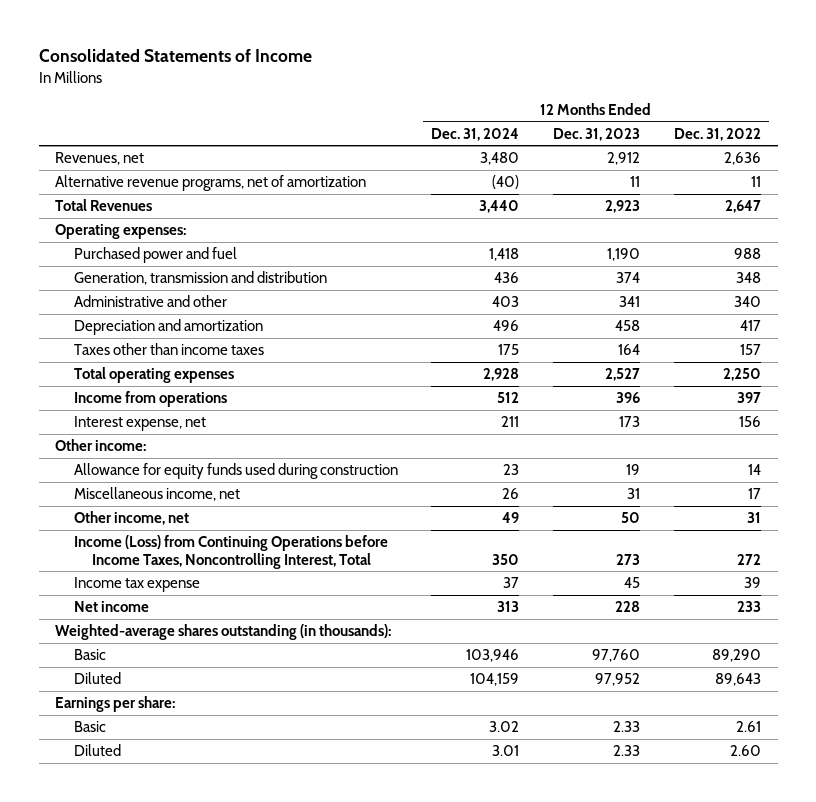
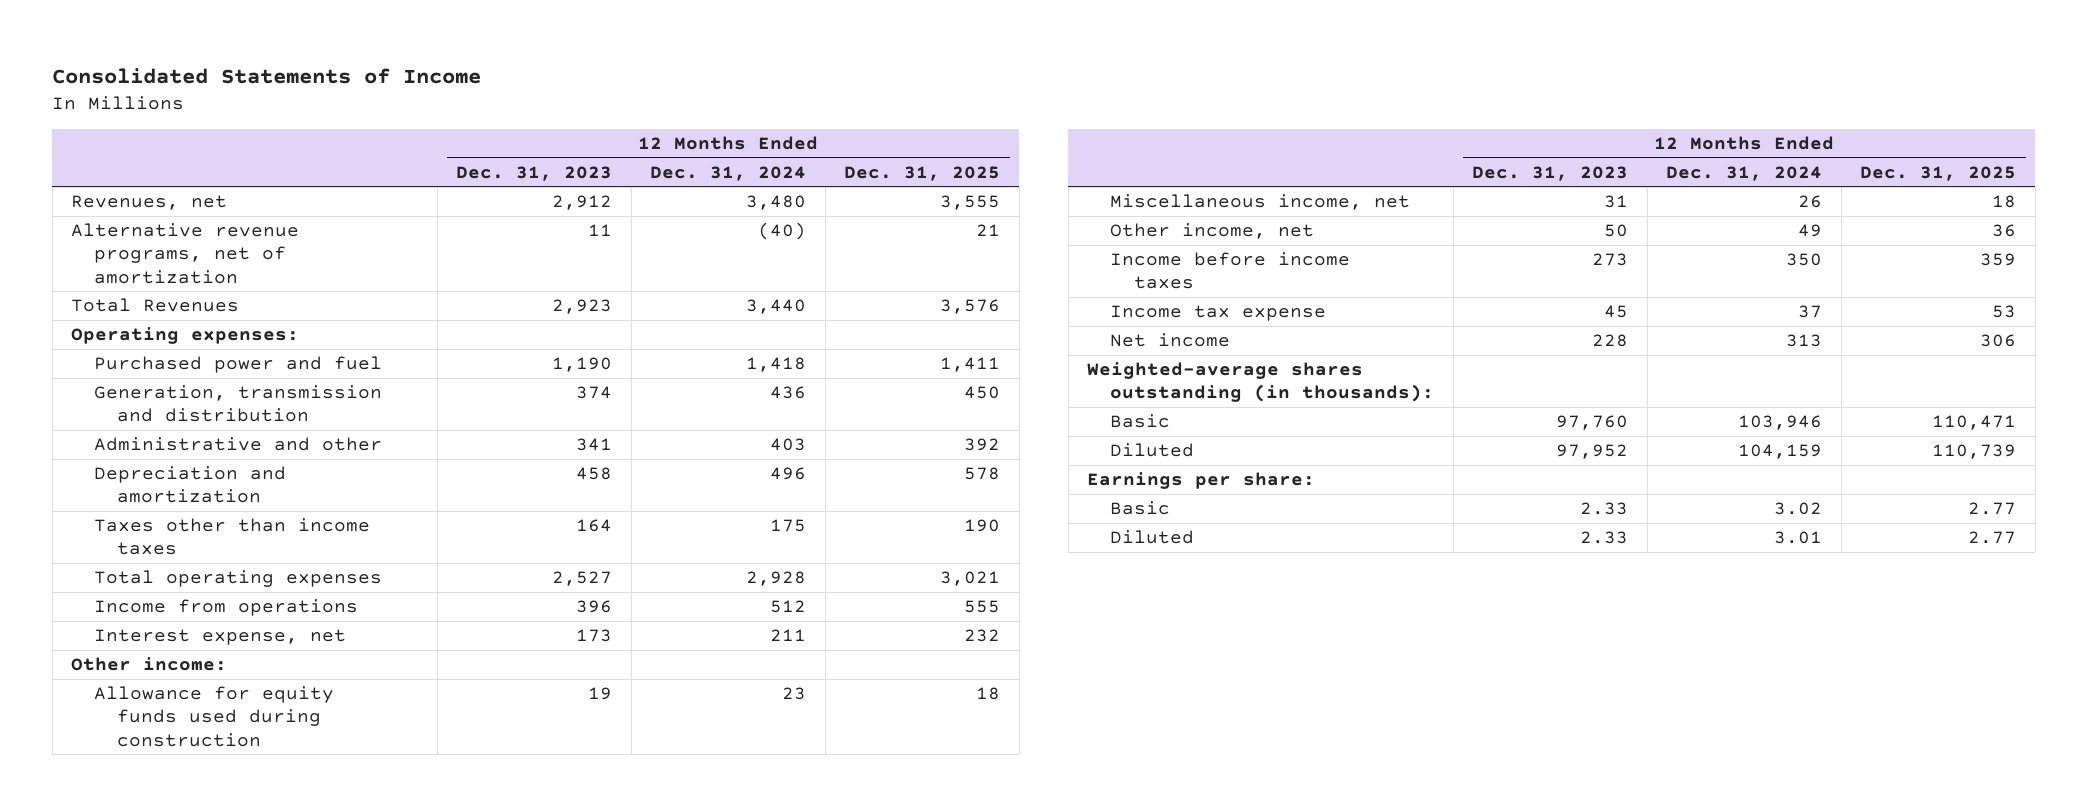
[673,127,761,141] Dec. 31, 2022 -> none
none -> [844,165,1001,181] Dec. 31, 2025
[73,535,388,569] Income (Loss) from Continuing Operations before Income Taxes, Noncontrolling Interest, Total -> [1110,252,1351,290] Income before income taxes

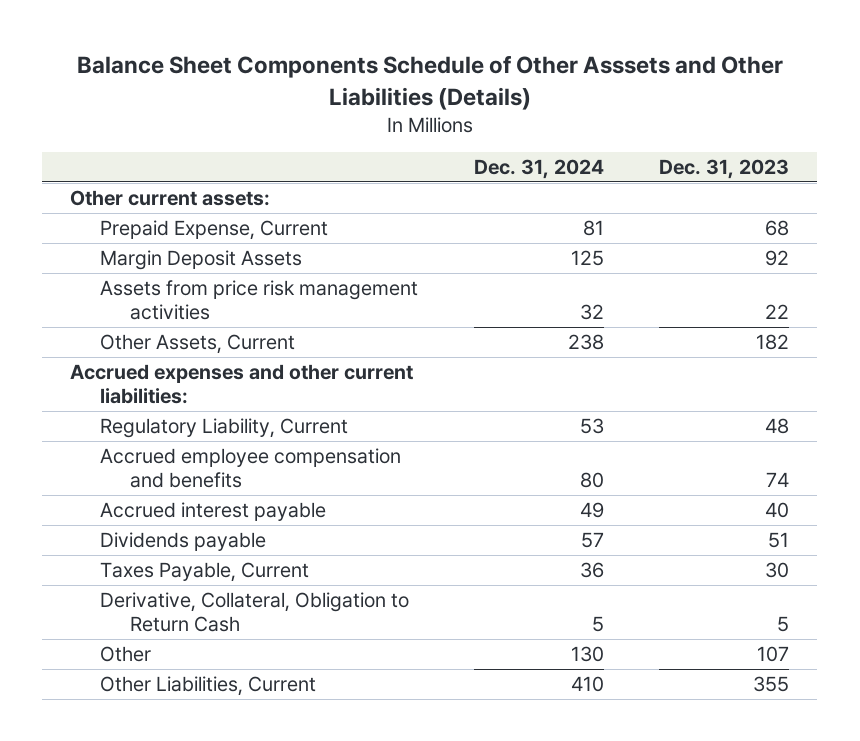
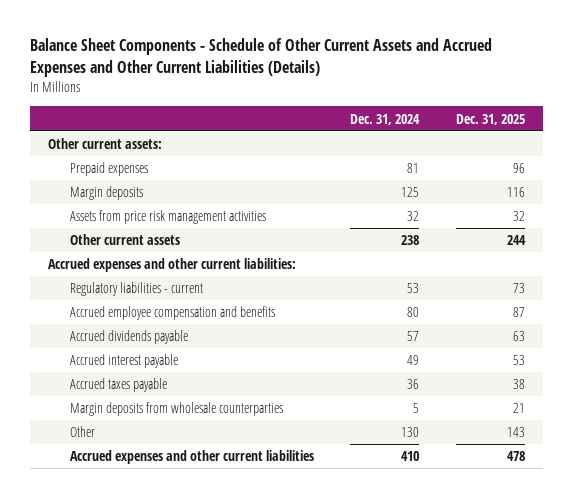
[76,55,783,110] Balance Sheet Components Schedule of Other Asssets and Other Liabilities (Details) -> [29,38,492,78] Balance Sheet Components - Schedule of Other Current Assets and Accrued Expenses and Other Current Liabilities (Details)
[659,158,790,179] Dec. 31, 2023 -> none
none -> [456,113,526,125] Dec. 31, 2025
[100,220,329,241] Prepaid Expense, Current -> [69,162,148,177] Prepaid expenses
[100,250,303,271] Margin Deposit Assets -> [69,186,143,201] Margin deposits
[100,334,296,355] Other Assets, Current -> [69,234,180,246] Other current assets
[100,418,349,439] Regulatory Liability, Current -> [69,282,203,297] Regulatory liabilities - current
none -> [69,330,188,345] Accrued dividends payable
[100,532,267,552] Dividends payable -> none
[100,562,310,583] Taxes Payable, Current -> [69,378,167,393] Accrued taxes payable
[100,592,410,632] Derivative, Collateral, Obligation to Return Cash -> [69,402,283,417] Margin deposits from wholesale counterparties
[100,676,317,697] Other Liabilities, Current -> [69,450,314,465] Accrued expenses and other current liabilities

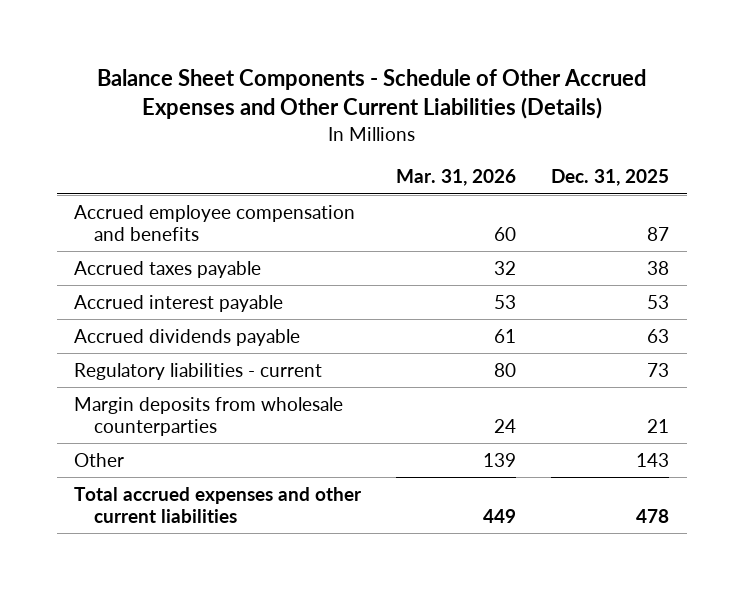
[29,38,492,78] Balance Sheet Components - Schedule of Other Current Assets and Accrued Expenses and Other Current Liabilities (Details) -> [96,69,646,120] Balance Sheet Components - Schedule of Other Accrued Expenses and Other Current Liabilities (Details)
[350,113,421,125] Dec. 31, 2024 -> none
none -> [396,169,517,187] Mar. 31, 2026
[47,138,162,150] Other current assets: -> none
[69,162,148,177] Prepaid expenses -> none
[69,186,143,201] Margin deposits -> none
[69,210,266,225] Assets from price risk management activities -> none
[69,234,180,246] Other current assets -> none
[47,258,296,273] Accrued expenses and other current liabilities: -> none
[69,354,178,369] Accrued interest payable -> [74,294,284,312] Accrued interest payable
[69,330,188,345] Accrued dividends payable -> [74,328,301,346] Accrued dividends payable
[69,282,203,297] Regulatory liabilities - current -> [74,362,323,380] Regulatory liabilities - current
[69,450,314,465] Accrued expenses and other current liabilities -> [74,486,363,523] Total accrued expenses and other current liabilities

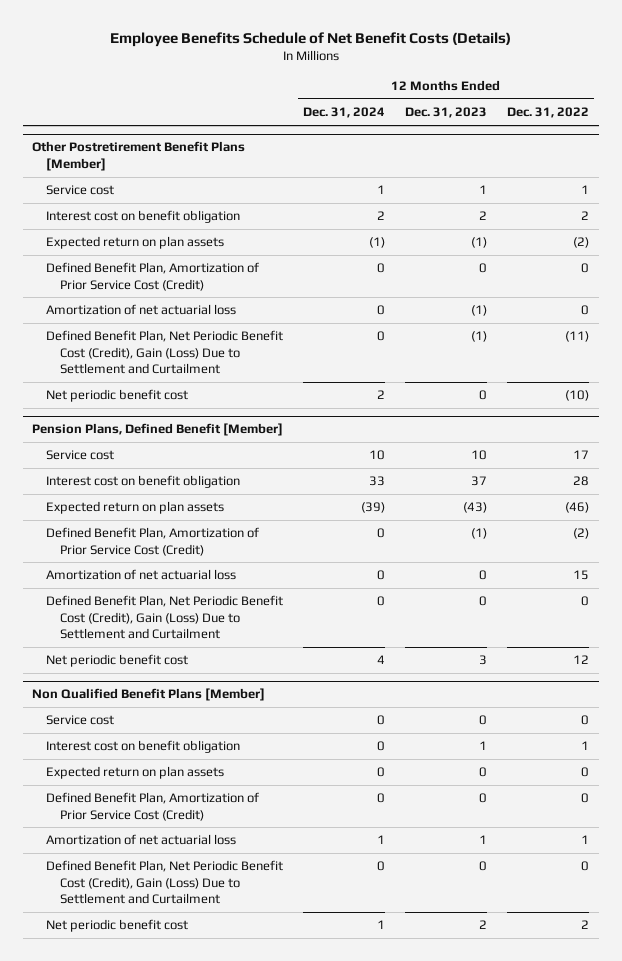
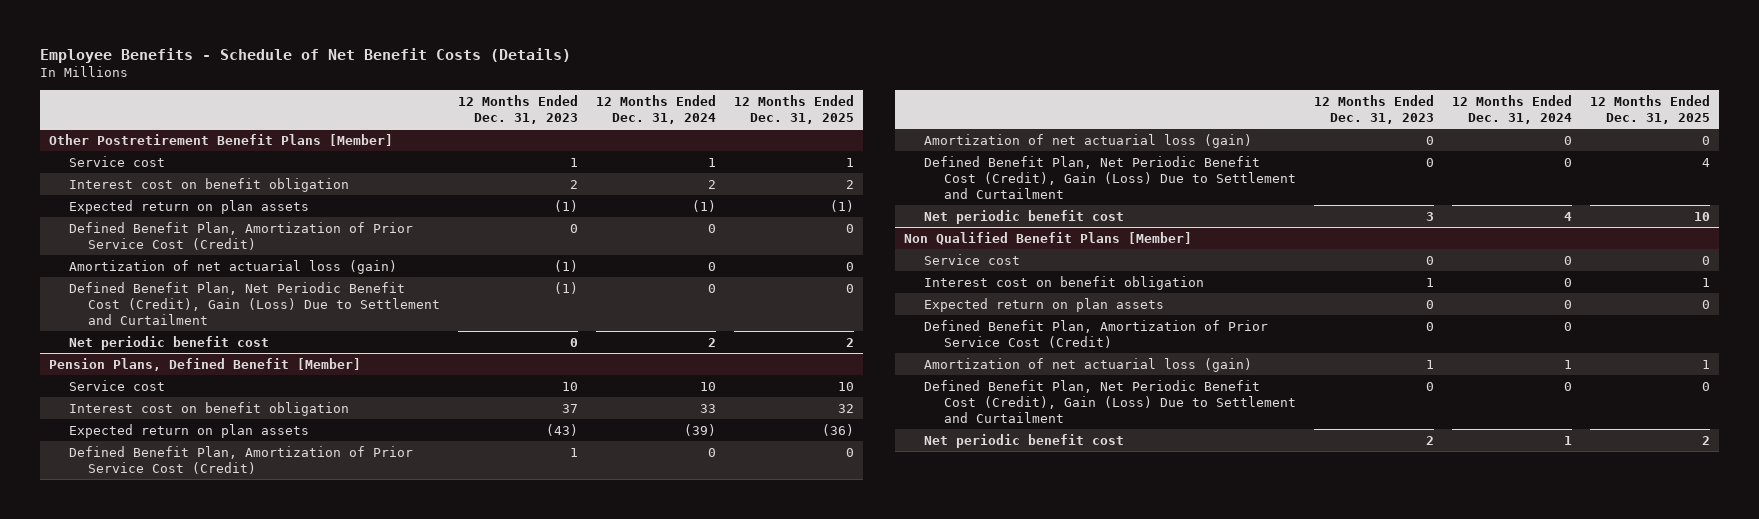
[109,31,511,47] Employee Benefits Schedule of Net Benefit Costs (Details) -> [39,47,571,63] Employee Benefits - Schedule of Net Benefit Costs (Details)
[507,107,590,119] Dec. 31, 2022 -> none
none -> [734,94,855,124] 12 Months Ended Dec. 31, 2025
[46,304,237,316] Amortization of net actuarial loss -> [68,259,397,274] Amortization of net actuarial loss (gain)
[471,528,488,540] (1) -> [570,447,579,457] 1
[46,569,237,581] Amortization of net actuarial loss -> [924,133,1253,148] Amortization of net actuarial loss (gain)
[46,834,237,846] Amortization of net actuarial loss -> [924,357,1253,372] Amortization of net actuarial loss (gain)

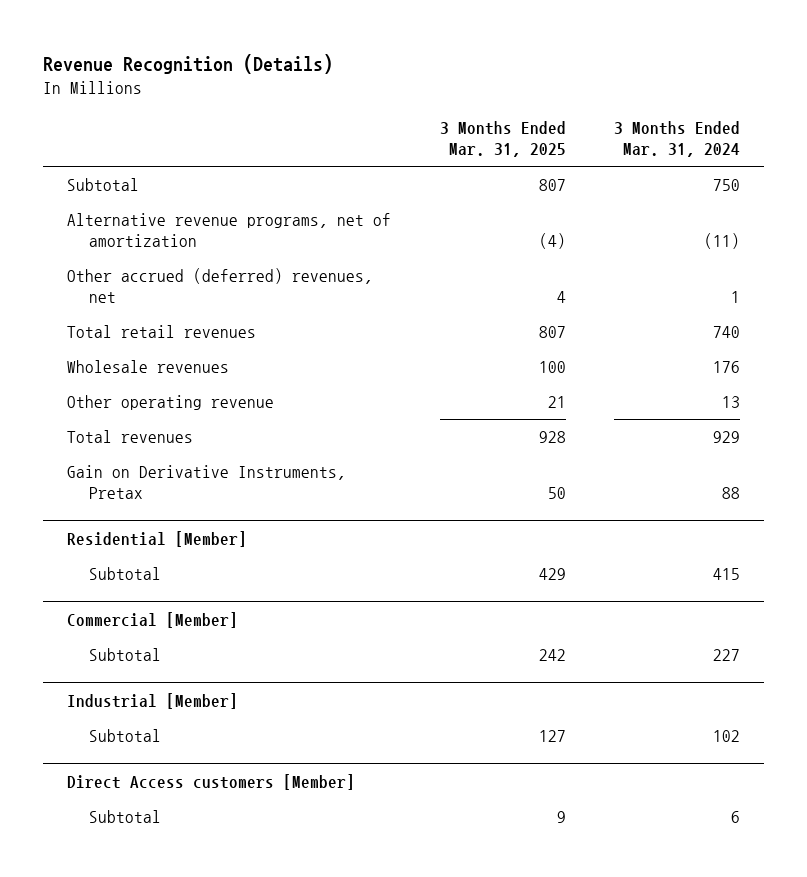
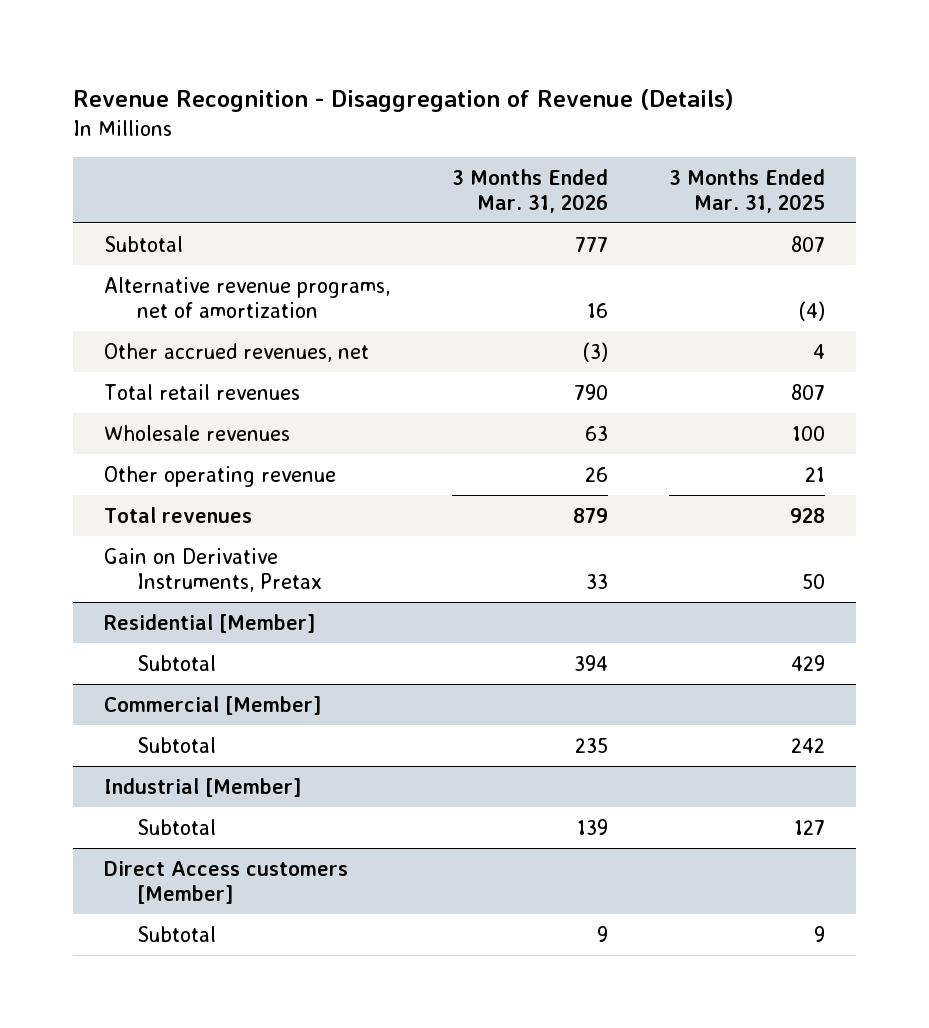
[42,53,333,74] Revenue Recognition (Details) -> [73,88,735,112] Revenue Recognition - Disaggregation of Revenue (Details)
[613,120,740,158] 3 Months Ended Mar. 31, 2024 -> none
none -> [451,168,608,213] 3 Months Ended Mar. 31, 2026
[67,267,374,304] Other accrued (deferred) revenues, net -> [104,342,370,362] Other accrued revenues, net

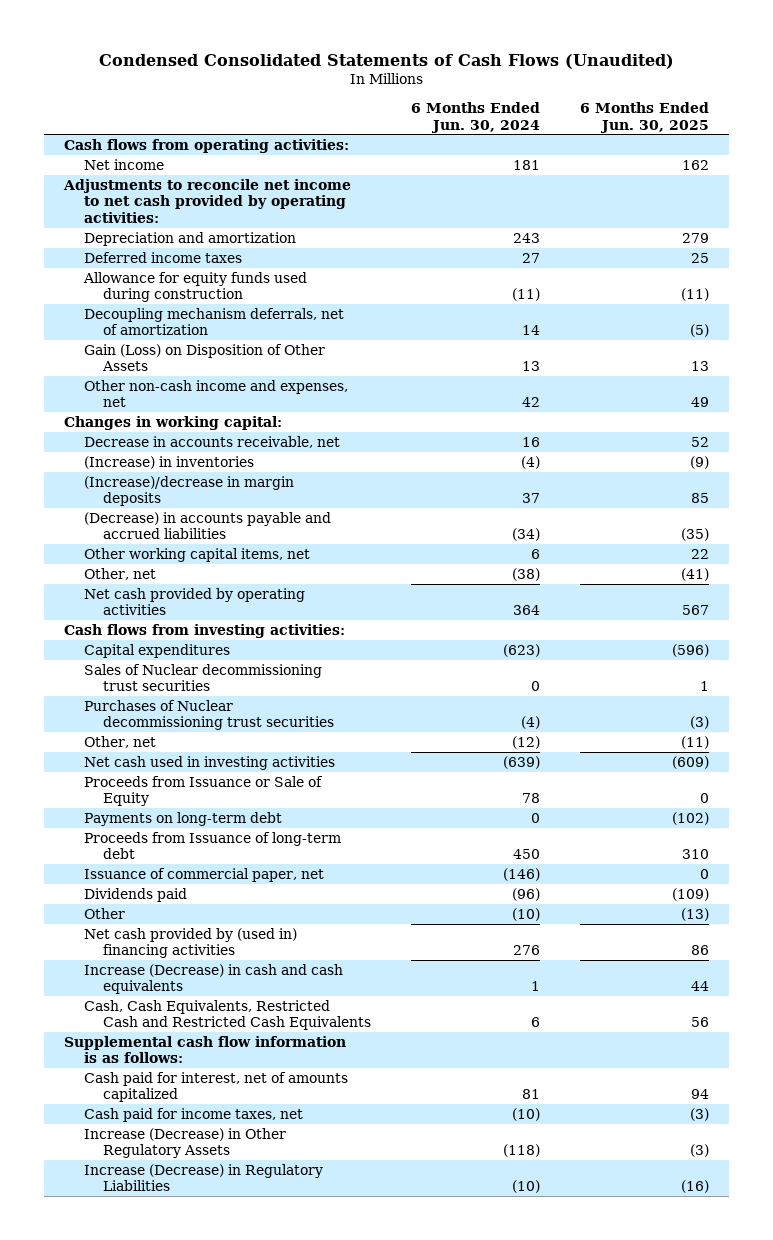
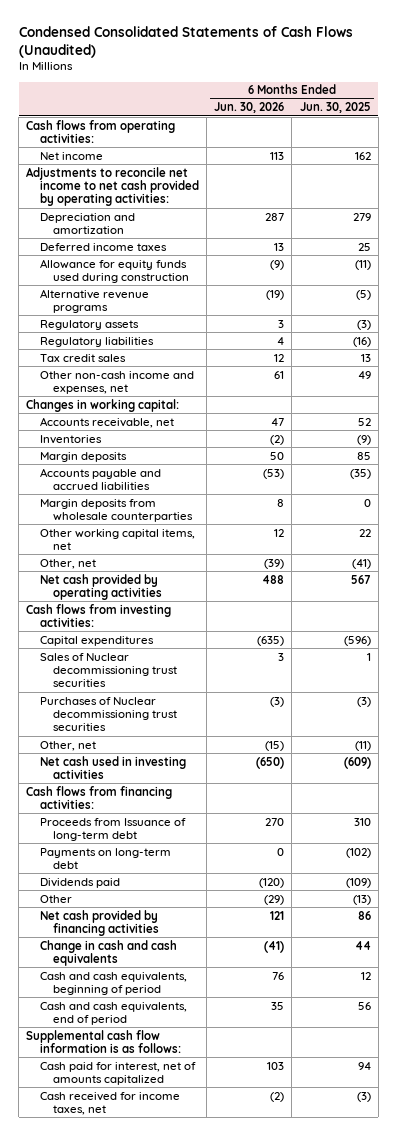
[411,102,541,133] 6 Months Ended Jun. 30, 2024 -> none
none -> [214,102,285,114] Jun. 30, 2026
[83,308,344,336] Decoupling mechanism deferrals, net of amortization -> [39,288,149,313] Alternative revenue programs
none -> [39,319,139,330] Regulatory assets
none -> [39,336,154,347] Regulatory liabilities
[83,344,325,372] Gain (Loss) on Disposition of Other Assets -> [39,353,126,362] Tax credit sales
[83,436,340,449] Decrease in accounts receivable, net -> [39,416,174,428] Accounts receivable, net
[83,456,254,470] (Increase) in inventories -> [39,434,102,444] Inventories
[83,476,294,507] (Increase)/decrease in margin deposits -> [39,451,127,462] Margin deposits
[83,512,331,540] (Decrease) in accounts payable and accrued liabilities -> [39,467,161,490] Accounts payable and accrued liabilities
none -> [39,498,193,522] Margin deposits from wholesale counterparties
[83,776,323,807] Proceeds from Issuance or Sale of Equity -> none
none -> [26,785,173,809] Cash flows from financing activities:
[83,868,324,883] Issuance of commercial paper, net -> none
[83,812,282,827] Payments on long-term debt -> [39,847,171,869] Payments on long-term debt
[83,928,297,959] Net cash provided by (used in) financing activities -> [39,909,159,936] Net cash provided by financing activities
[83,964,343,995] Increase (Decrease) in cash and cash equivalents -> [39,939,177,966] Change in cash and cash equivalents
[83,1000,372,1031] Cash, Cash Equivalents, Restricted Cash and Restricted Cash Equivalents -> [39,971,187,995] Cash and cash equivalents, beginning of period
[691,1017,710,1028] 56 -> [360,971,371,980] 12
none -> [39,1001,187,1025] Cash and cash equivalents, end of period
[83,1128,286,1159] Increase (Decrease) in Other Regulatory Assets -> none
[83,1164,323,1192] Increase (Decrease) in Regulatory Liabilities -> none
[83,1108,303,1123] Cash paid for income taxes, net -> [39,1091,180,1115] Cash received for income taxes, net

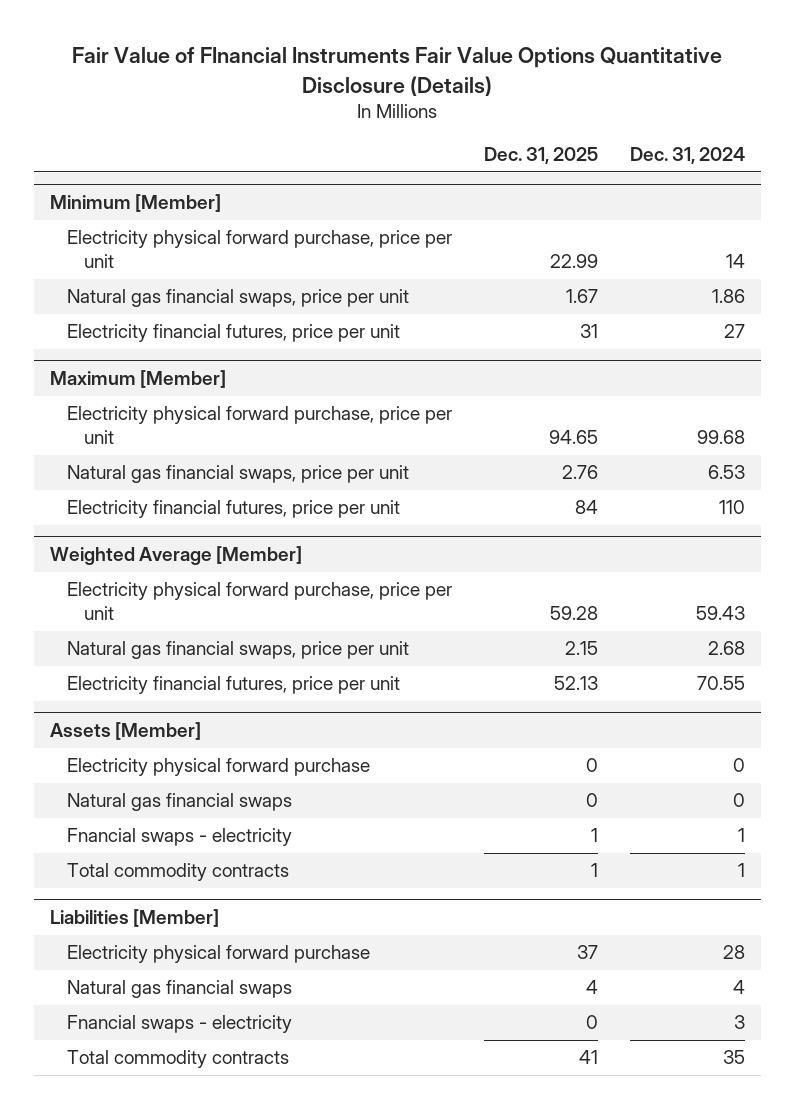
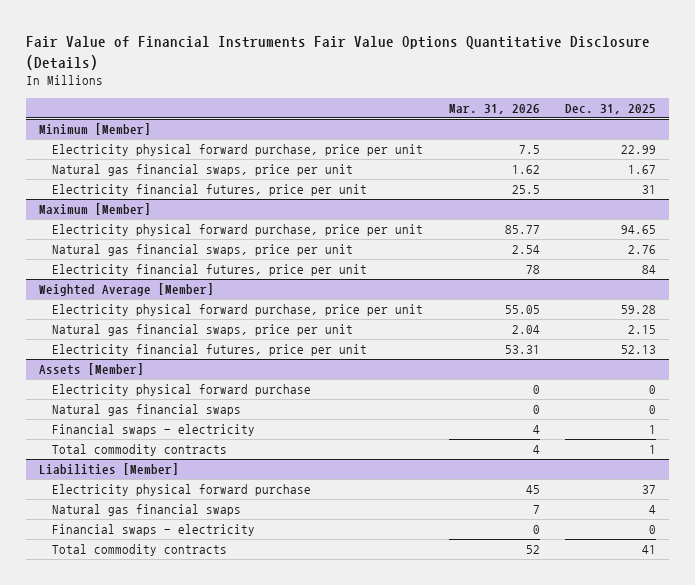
[72,47,723,96] Fair Value of FInancial Instruments Fair Value Options Quantitative Disclosure (Details) -> [25,36,650,70] Fair Value of Financial Instruments Fair Value Options Quantitative Disclosure (Details)
[629,147,745,165] Dec. 31, 2024 -> none
none -> [448,103,540,114] Mar. 31, 2026
[67,828,293,847] Fnancial swaps - electricity -> [52,424,256,437] Financial swaps - electricity
[67,1015,293,1034] Fnancial swaps - electricity -> [52,524,256,537] Financial swaps - electricity

